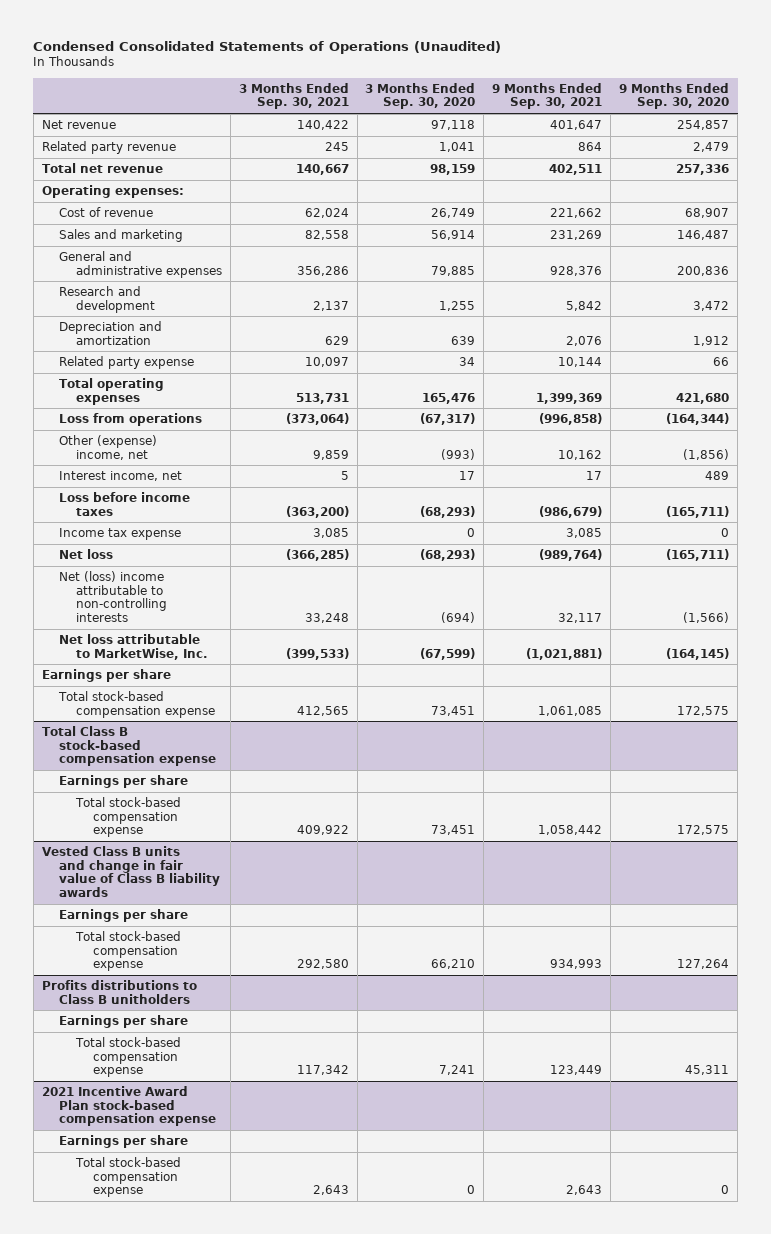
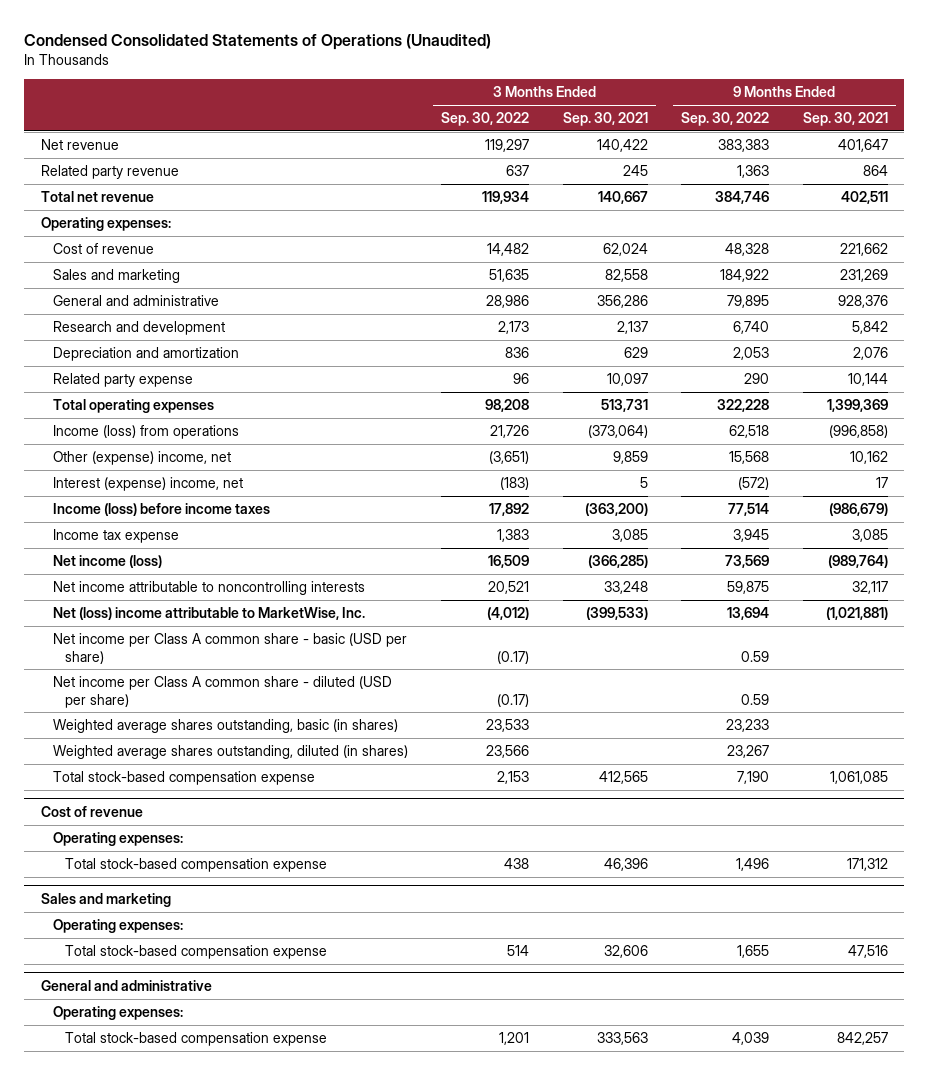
[365,82,476,110] 3 Months Ended Sep. 30, 2020 -> none
[619,82,730,110] 9 Months Ended Sep. 30, 2020 -> none
none -> [441,112,530,127] Sep. 30, 2022
none -> [681,112,770,127] Sep. 30, 2022
[58,250,222,278] General and administrative expenses -> [52,295,219,307] General and administrative
[58,412,202,426] Loss from operations -> [52,425,239,440] Income (loss) from operations
[58,470,182,481] Interest income, net -> [52,477,243,492] Interest (expense) income, net
[58,491,190,516] Loss before income taxes -> [52,503,270,517] Income (loss) before income taxes
[41,668,171,682] Earnings per share -> none
[58,548,113,559] Net loss -> [52,555,162,569] Net income (loss)
[58,570,167,622] Net (loss) income attributable to non-controlling interests -> [52,581,365,596] Net income attributable to noncontrolling interests
[58,633,208,660] Net loss attributable to MarketWise, Inc. -> [52,607,365,621] Net (loss) income attributable to MarketWise, Inc.
none -> [52,633,407,664] Net income per Class A common share - basic (USD per share)
none -> [52,676,392,708] Net income per Class A common share - diluted (USD per share)
none -> [52,719,398,734] Weighted average shares outstanding, basic (in shares)
none -> [52,745,408,760] Weighted average shares outstanding, diluted (in shares)
[41,725,216,767] Total Class B stock-based compensation expense -> none
[58,774,188,788] Earnings per share -> none
[41,845,220,897] Vested Class B units and change in fair value of Class B liability awards -> none
[58,908,188,922] Earnings per share -> none
[41,979,197,1004] Profits distributions to Class B unitholders -> none
[58,1014,188,1028] Earnings per share -> none
[41,1085,216,1127] 2021 Incentive Award Plan stock-based compensation expense -> none
[58,1134,188,1148] Earnings per share -> none
[74,1156,181,1198] Total stock-based compensation expense -> none
none -> [40,805,143,817] Cost of revenue
none -> [52,832,183,847] Operating expenses:
[296,825,349,836] 409,922 -> [603,858,648,872] 46,396
[538,825,603,836] 1,058,442 -> [846,858,888,872] 171,312
none -> [40,892,171,907] Sales and marketing
none -> [52,919,183,934] Operating expenses:
[296,959,349,970] 292,580 -> [603,945,648,959] 32,606
[550,959,603,970] 934,993 -> [847,945,888,959] 47,516
none -> [40,979,212,991] General and administrative
none -> [52,1006,183,1021] Operating expenses:
[296,1065,349,1076] 117,342 -> [596,1032,648,1046] 333,563
[550,1065,603,1076] 123,449 -> [836,1032,888,1046] 842,257

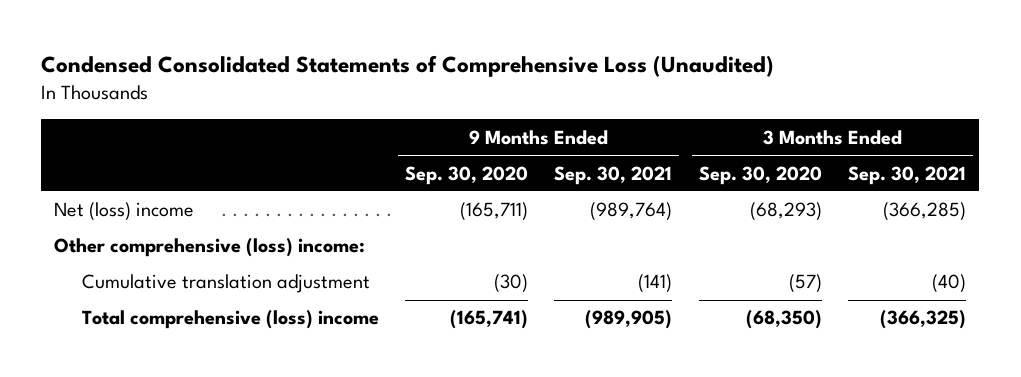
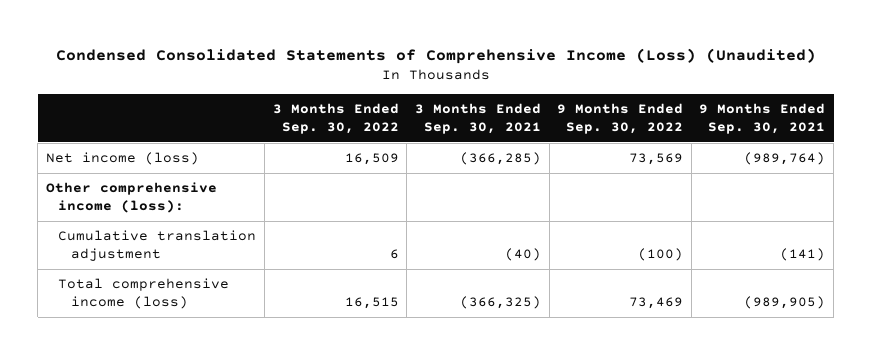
[41,55,775,78] Condensed Consolidated Statements of Comprehensive Loss (Unaudited) -> [55,48,816,65] Condensed Consolidated Statements of Comprehensive Income (Loss) (Unaudited)
[404,165,528,185] Sep. 30, 2020 -> none
[698,165,822,185] Sep. 30, 2020 -> none
none -> [272,102,399,135] 3 Months Ended Sep. 30, 2022
none -> [557,102,684,135] 9 Months Ended Sep. 30, 2022
[54,202,195,222] Net (loss) income -> [46,151,200,165] Net income (loss)
[54,238,366,258] Other comprehensive (loss) income: -> [46,181,218,214] Other comprehensive income (loss):
[81,310,379,330] Total comprehensive (loss) income -> [58,277,230,310] Total comprehensive income (loss)

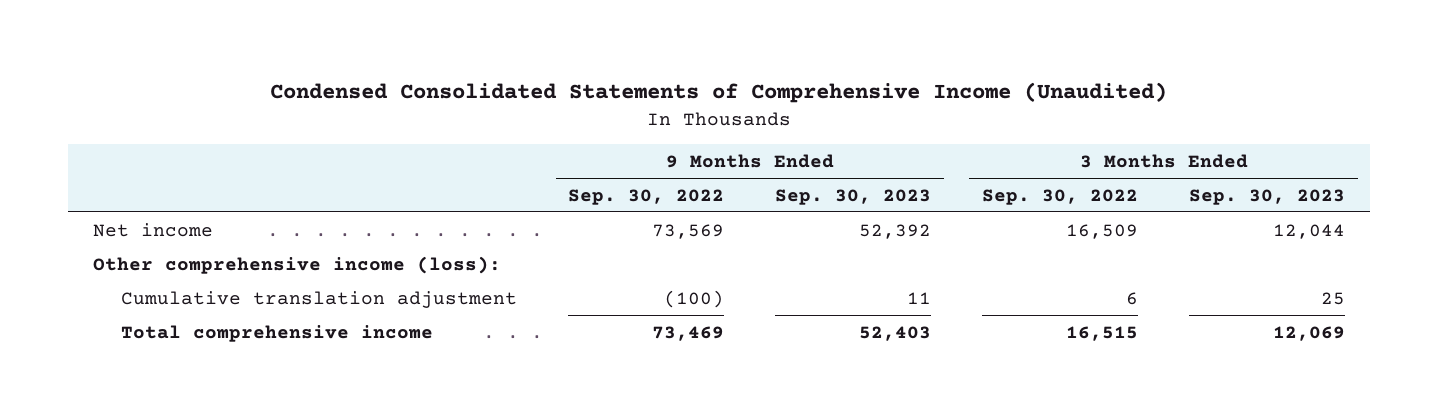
[55,48,816,65] Condensed Consolidated Statements of Comprehensive Income (Loss) (Unaudited) -> [270,82,1168,104] Condensed Consolidated Statements of Comprehensive Income (Unaudited)
[414,102,541,135] 3 Months Ended Sep. 30, 2021 -> none
[699,102,826,135] 9 Months Ended Sep. 30, 2021 -> none
none -> [775,188,932,205] Sep. 30, 2023
none -> [1188,188,1345,205] Sep. 30, 2023
[46,151,200,165] Net income (loss) -> [93,222,214,237] Net income
[58,277,230,310] Total comprehensive income (loss) -> [121,324,434,342] Total comprehensive income

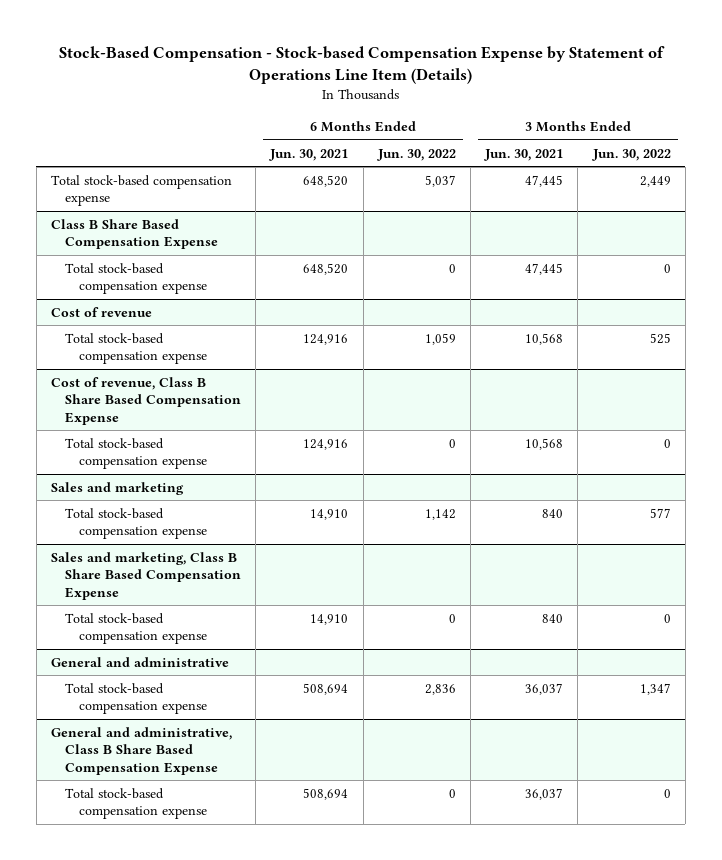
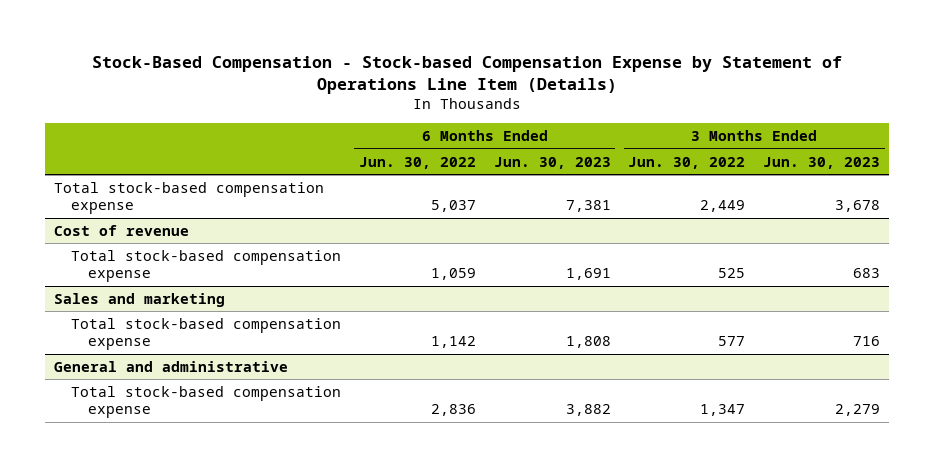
[269,148,349,161] Jun. 30, 2021 -> none
[484,148,564,161] Jun. 30, 2021 -> none
none -> [493,156,611,169] Jun. 30, 2023
none -> [763,156,881,169] Jun. 30, 2023
[50,218,219,250] Class B Share Based Compensation Expense -> none
[65,262,208,295] Total stock-based compensation expense -> none
[50,376,242,425] Cost of revenue, Class B Share Based Compensation Expense -> none
[65,437,208,470] Total stock-based compensation expense -> none
[50,551,242,600] Sales and marketing, Class B Share Based Compensation Expense -> none
[65,612,208,645] Total stock-based compensation expense -> none
[50,726,232,775] General and administrative, Class B Share Based Compensation Expense -> none
[65,787,208,820] Total stock-based compensation expense -> none

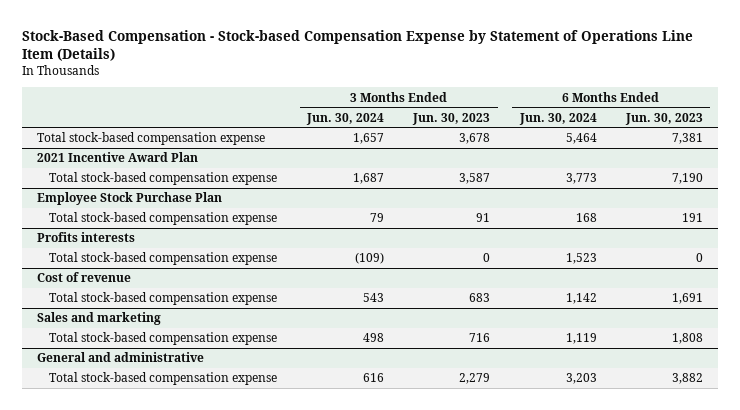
[358,156,476,169] Jun. 30, 2022 -> none
[628,156,746,169] Jun. 30, 2022 -> none
none -> [305,112,384,125] Jun. 30, 2024
none -> [518,112,597,125] Jun. 30, 2024
none -> [37,152,199,163] 2021 Incentive Award Plan
none -> [49,172,278,186] Total stock-based compensation expense
none -> [37,192,223,206] Employee Stock Purchase Plan
none -> [49,212,278,226] Total stock-based compensation expense
none -> [37,232,136,243] Profits interests
none -> [49,252,278,266] Total stock-based compensation expense

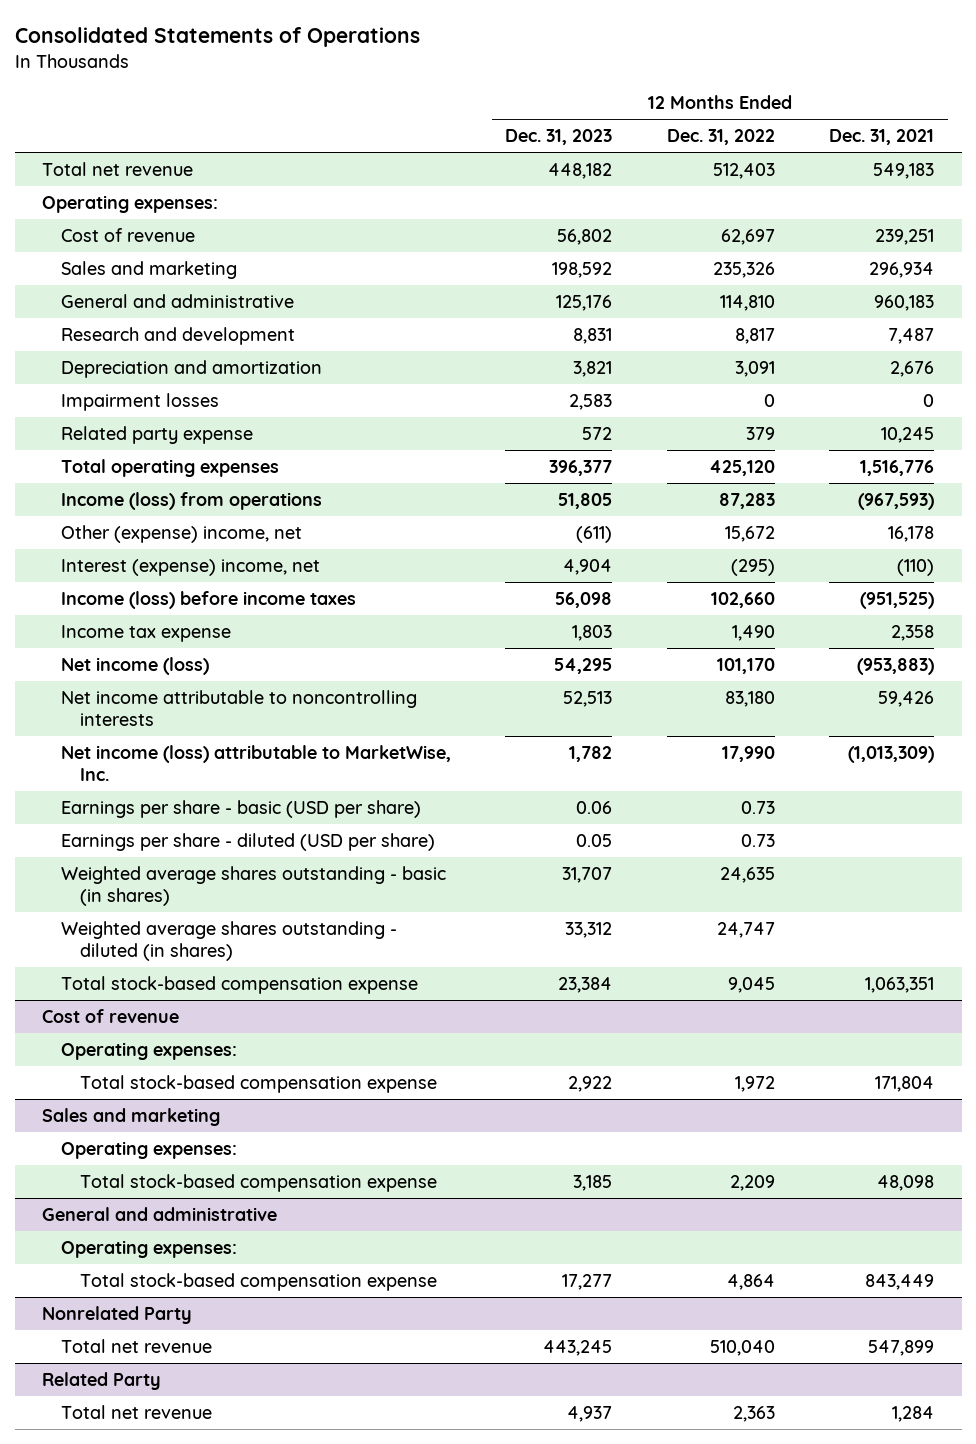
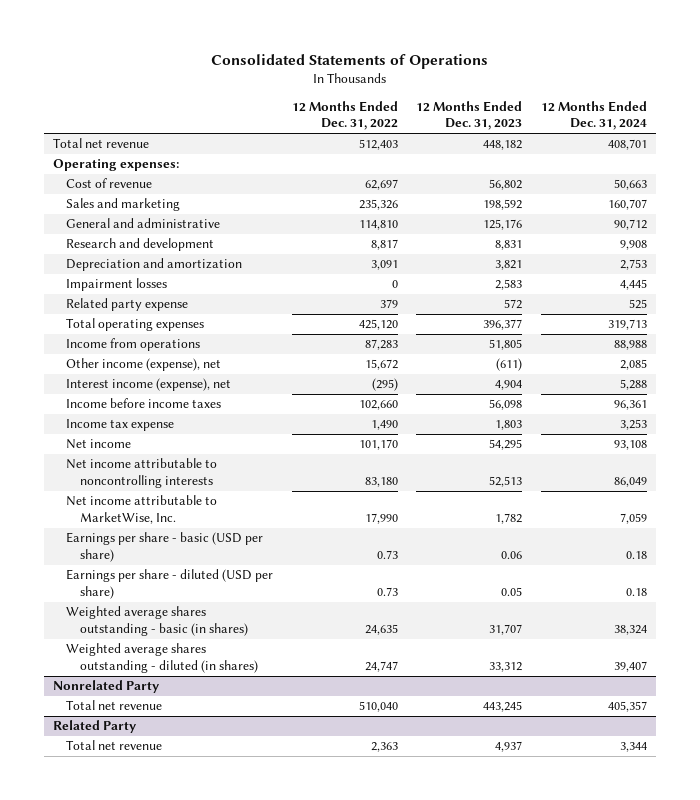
[829,129,935,146] Dec. 31, 2021 -> none
none -> [540,100,647,131] 12 Months Ended Dec. 31, 2024
[60,492,322,511] Income (loss) from operations -> [66,338,201,352] Income from operations
[60,525,302,544] Other (expense) income, net -> [66,358,222,372] Other income (expense), net
[60,559,320,577] Interest (expense) income, net -> [66,378,232,392] Interest income (expense), net
[60,591,356,610] Income (loss) before income taxes -> [66,398,222,409] Income before income taxes
[60,657,209,676] Net income (loss) -> [66,439,132,450] Net income
[60,745,451,781] Net income (loss) attributable to MarketWise, Inc. -> [66,495,218,524] Net income attributable to MarketWise, Inc.
[60,976,418,995] Total stock-based compensation expense -> none
[41,1009,179,1024] Cost of revenue -> none
[60,1042,237,1061] Operating expenses: -> none
[79,1075,437,1094] Total stock-based compensation expense -> none
[41,1108,220,1127] Sales and marketing -> none
[60,1141,237,1160] Operating expenses: -> none
[79,1174,437,1193] Total stock-based compensation expense -> none
[41,1207,277,1222] General and administrative -> none
[60,1240,237,1259] Operating expenses: -> none
[79,1273,437,1292] Total stock-based compensation expense -> none

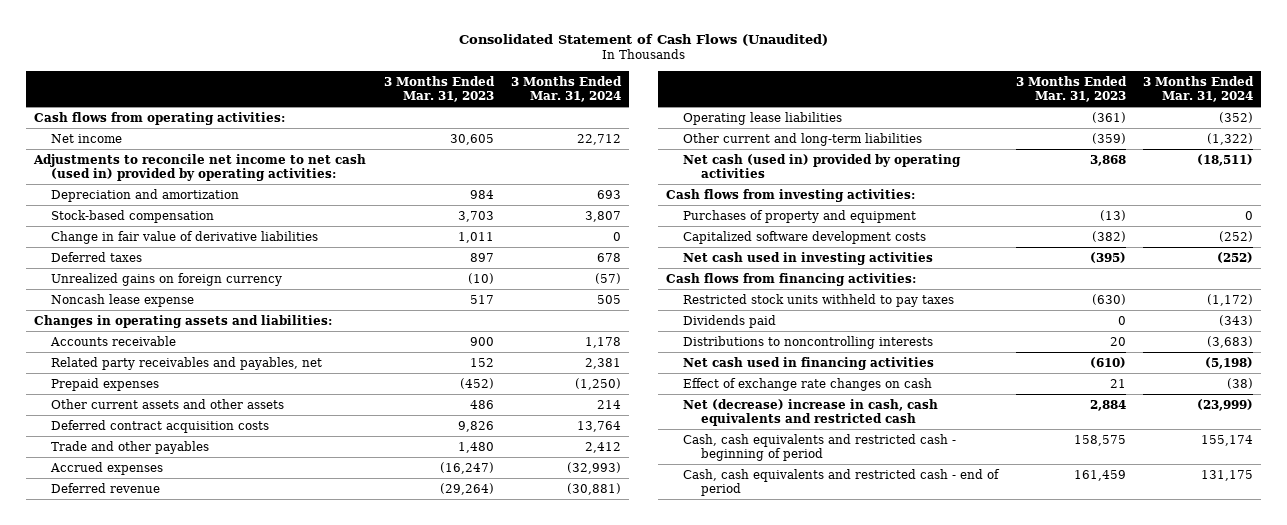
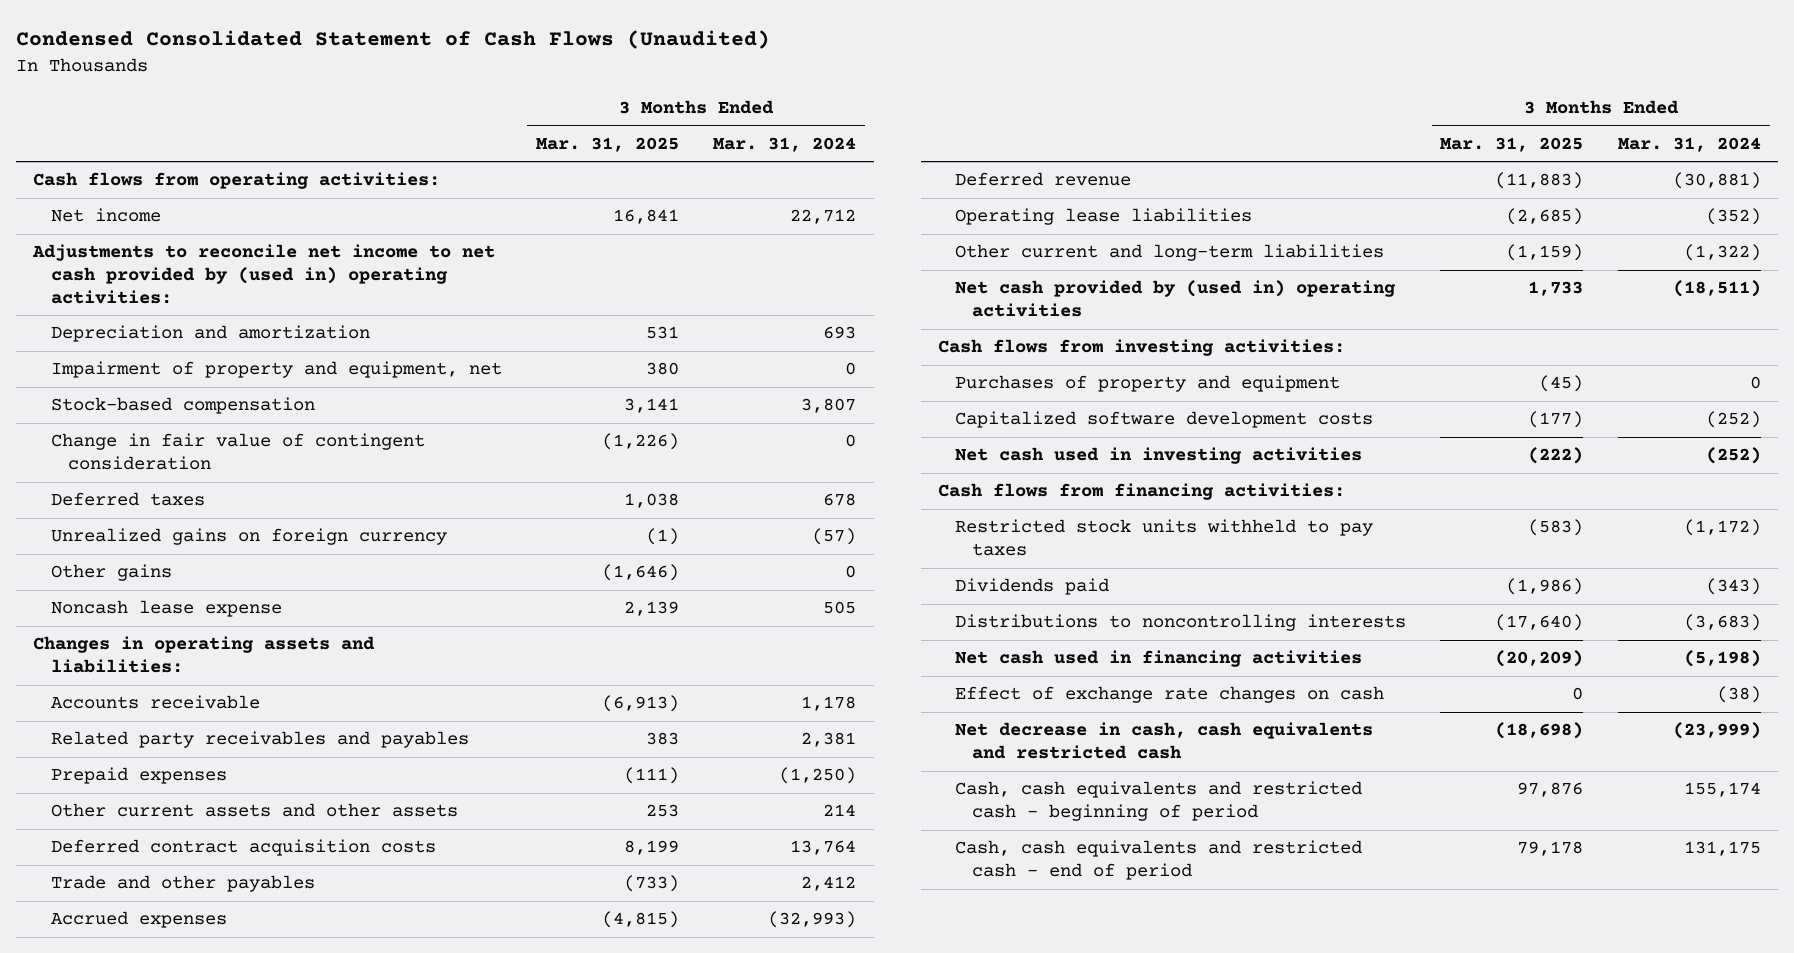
[458,33,828,46] Consolidated Statement of Cash Flows (Unaudited) -> [16,30,771,50] Condensed Consolidated Statement of Cash Flows (Unaudited)
[383,75,495,102] 3 Months Ended Mar. 31, 2023 -> none
none -> [535,136,679,152] Mar. 31, 2025
[33,153,367,181] Adjustments to reconcile net income to net cash (used in) provided by operating activities: -> [32,244,496,304] Adjustments to reconcile net income to net cash provided by (used in) operating activities:
none -> [50,361,502,379] Impairment of property and equipment, net
[51,230,319,244] Change in fair value of derivative liabilities -> [50,433,425,470] Change in fair value of contingent consideration
none -> [50,564,172,582] Other gains
[51,356,323,370] Related party receivables and payables, net -> [50,731,469,749] Related party receivables and payables
[683,153,962,178] Net cash (used in) provided by operating activities -> [955,280,1397,317] Net cash provided by (used in) operating activities
[683,398,939,426] Net (decrease) increase in cash, cash equivalents and restricted cash -> [955,722,1374,759] Net decrease in cash, cash equivalents and restricted cash

